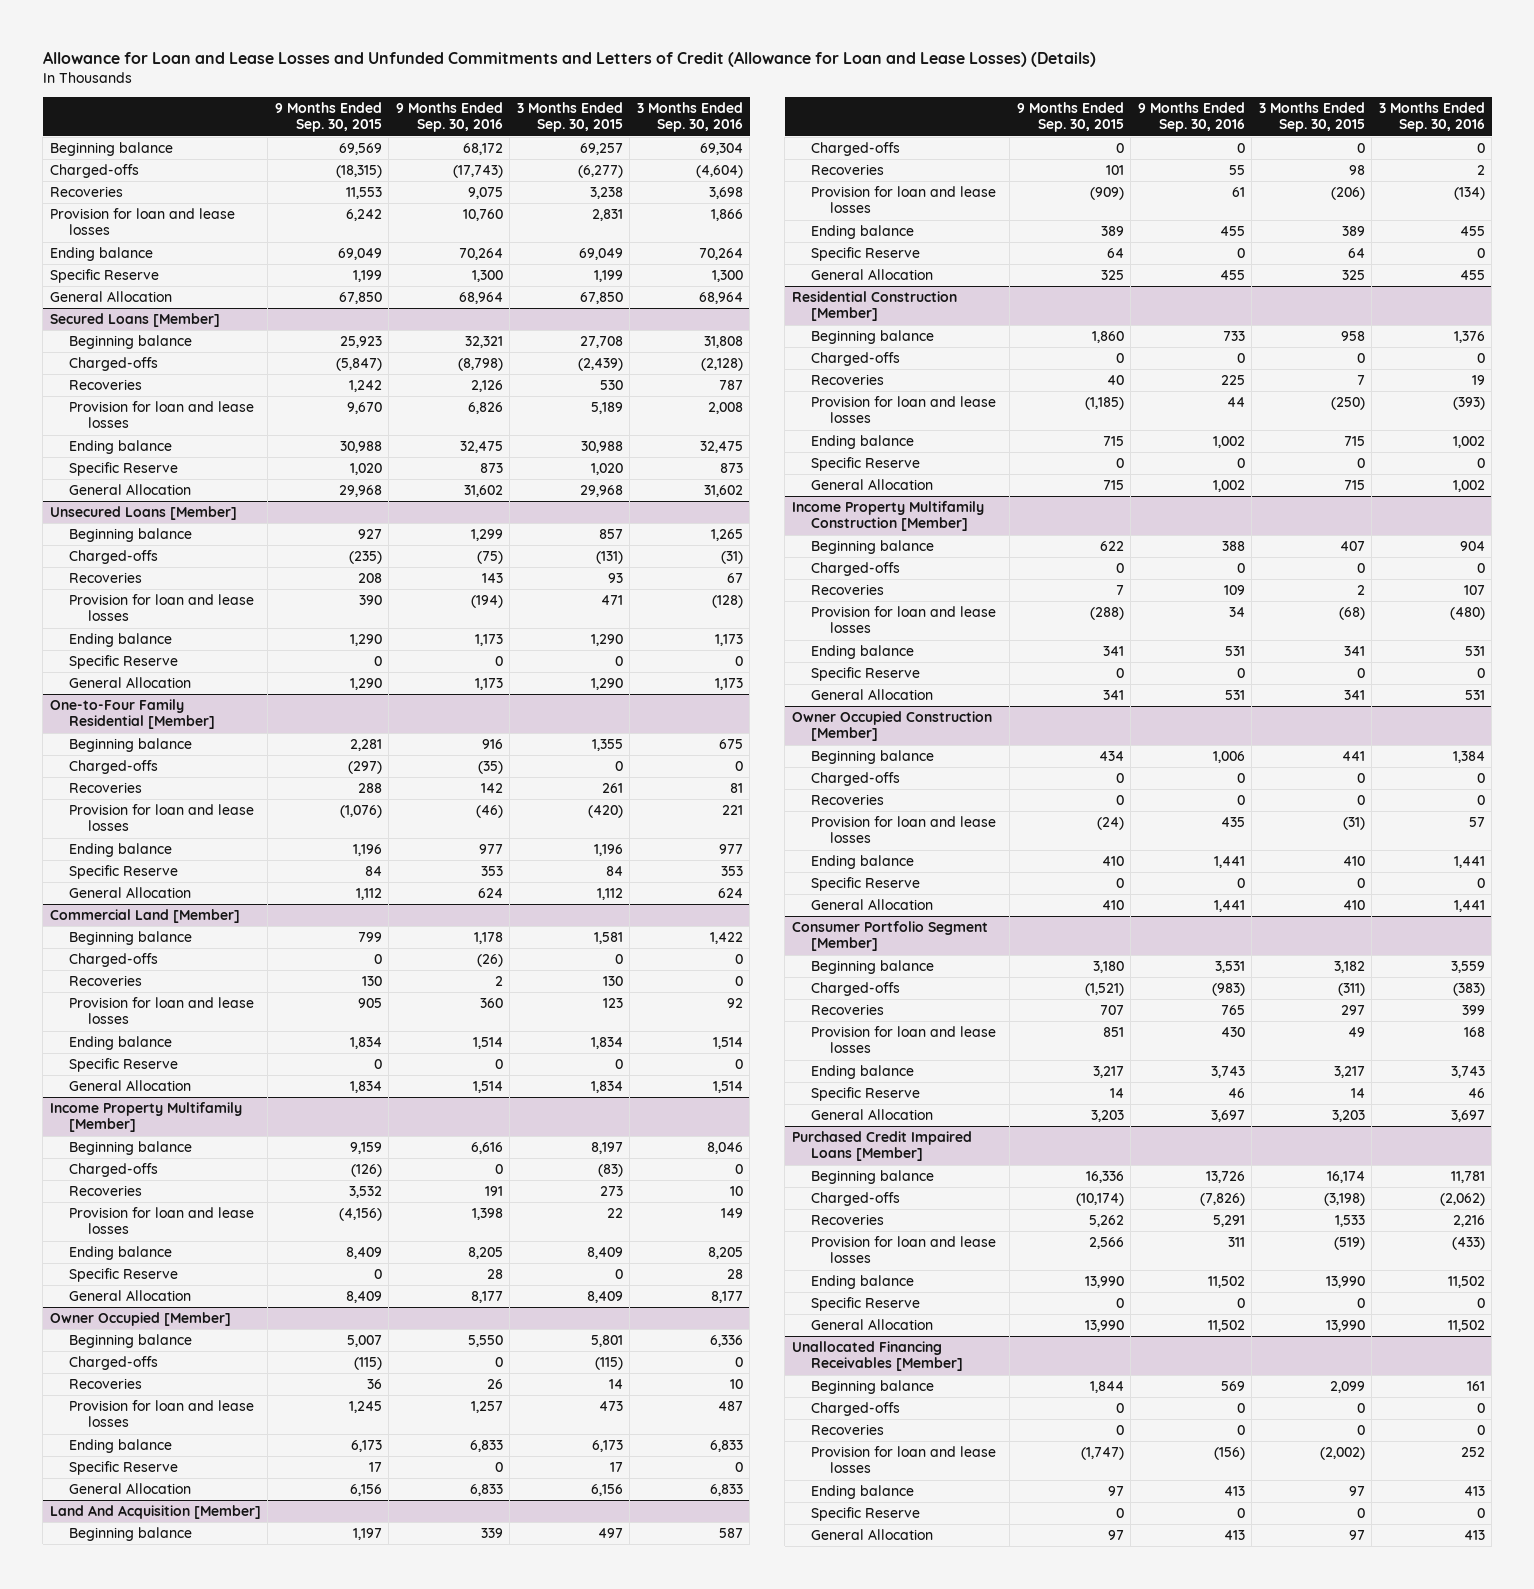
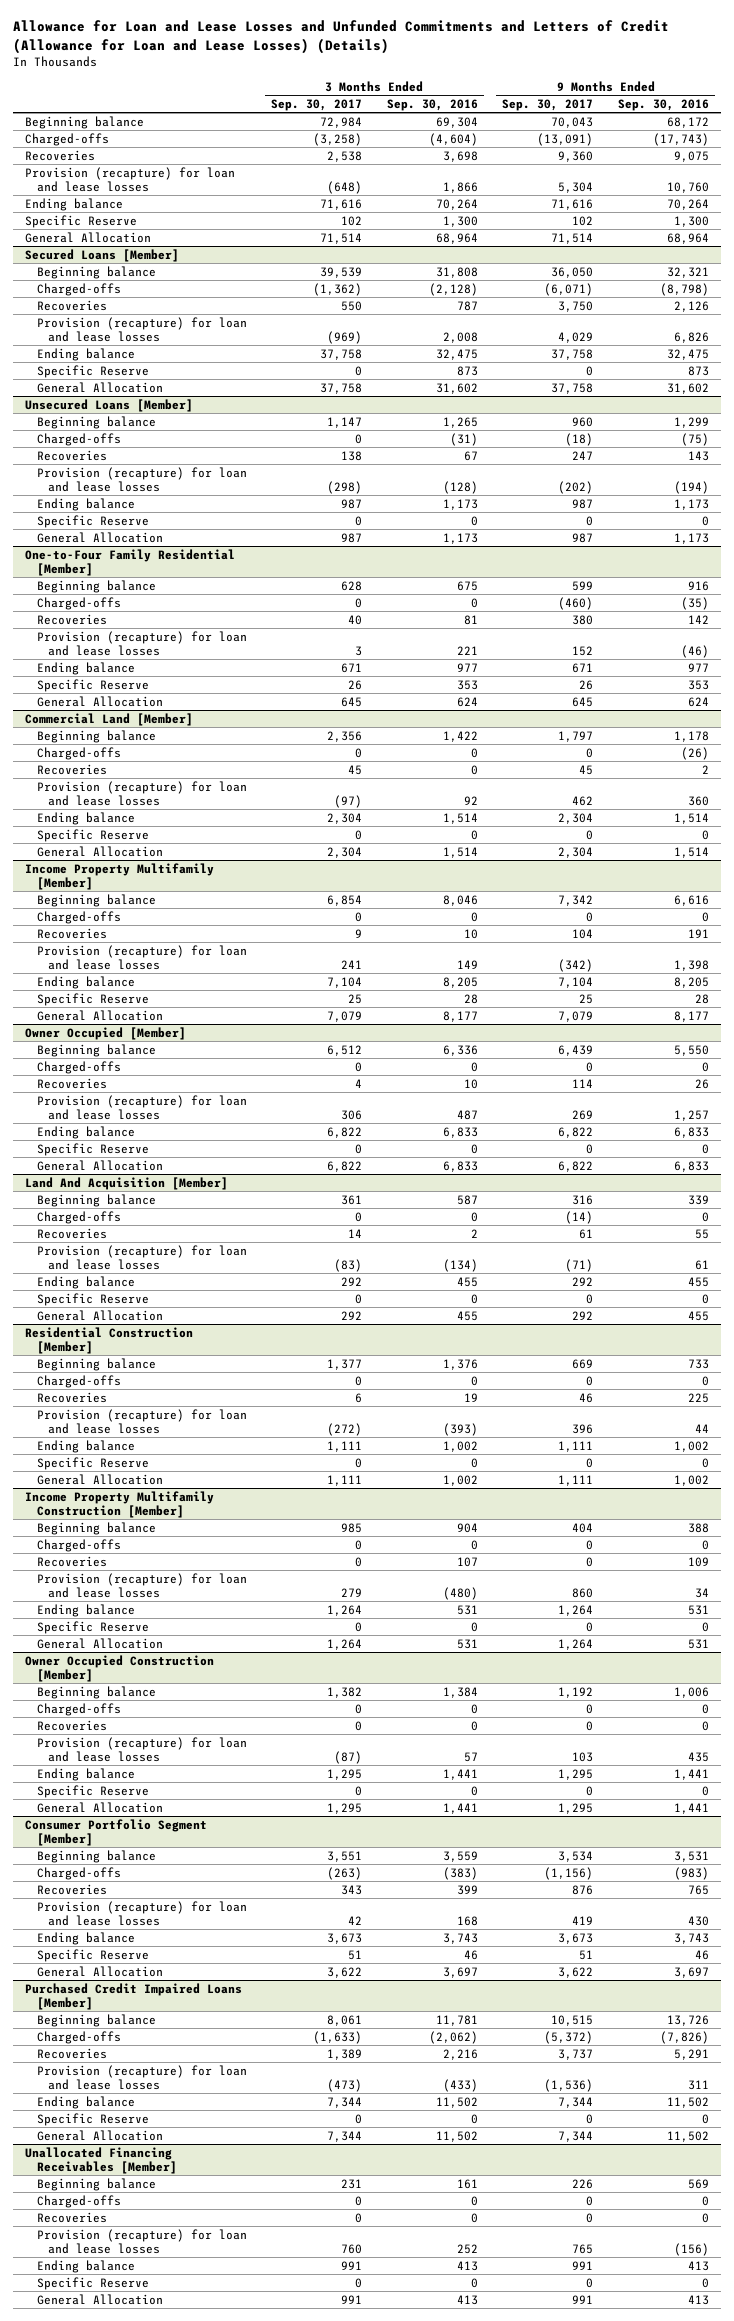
[274,102,382,133] 9 Months Ended Sep. 30, 2015 -> none
[516,102,623,133] 3 Months Ended Sep. 30, 2015 -> none
none -> [271,98,363,111] Sep. 30, 2017
none -> [502,98,594,111] Sep. 30, 2017
[49,208,235,236] Provision for loan and lease losses -> [25,166,236,192] Provision (recapture) for loan and lease losses
[68,401,254,429] Provision for loan and lease losses -> [36,316,247,342] Provision (recapture) for loan and lease losses
[68,594,254,622] Provision for loan and lease losses -> [36,466,247,492] Provision (recapture) for loan and lease losses
[68,804,254,832] Provision for loan and lease losses -> [36,630,247,656] Provision (recapture) for loan and lease losses
[68,997,254,1025] Provision for loan and lease losses -> [36,780,247,806] Provision (recapture) for loan and lease losses
[68,1207,254,1235] Provision for loan and lease losses -> [36,944,247,970] Provision (recapture) for loan and lease losses
[68,1400,254,1428] Provision for loan and lease losses -> [36,1094,247,1120] Provision (recapture) for loan and lease losses
[810,186,996,214] Provision for loan and lease losses -> [36,1244,247,1270] Provision (recapture) for loan and lease losses
[810,396,996,424] Provision for loan and lease losses -> [36,1408,247,1434] Provision (recapture) for loan and lease losses
[810,606,996,634] Provision for loan and lease losses -> [36,1572,247,1598] Provision (recapture) for loan and lease losses
[810,816,996,844] Provision for loan and lease losses -> [36,1736,247,1762] Provision (recapture) for loan and lease losses
[810,1026,996,1054] Provision for loan and lease losses -> [36,1900,247,1926] Provision (recapture) for loan and lease losses
[810,1236,996,1264] Provision for loan and lease losses -> [36,2064,247,2090] Provision (recapture) for loan and lease losses
[810,1446,996,1474] Provision for loan and lease losses -> [36,2228,247,2254] Provision (recapture) for loan and lease losses

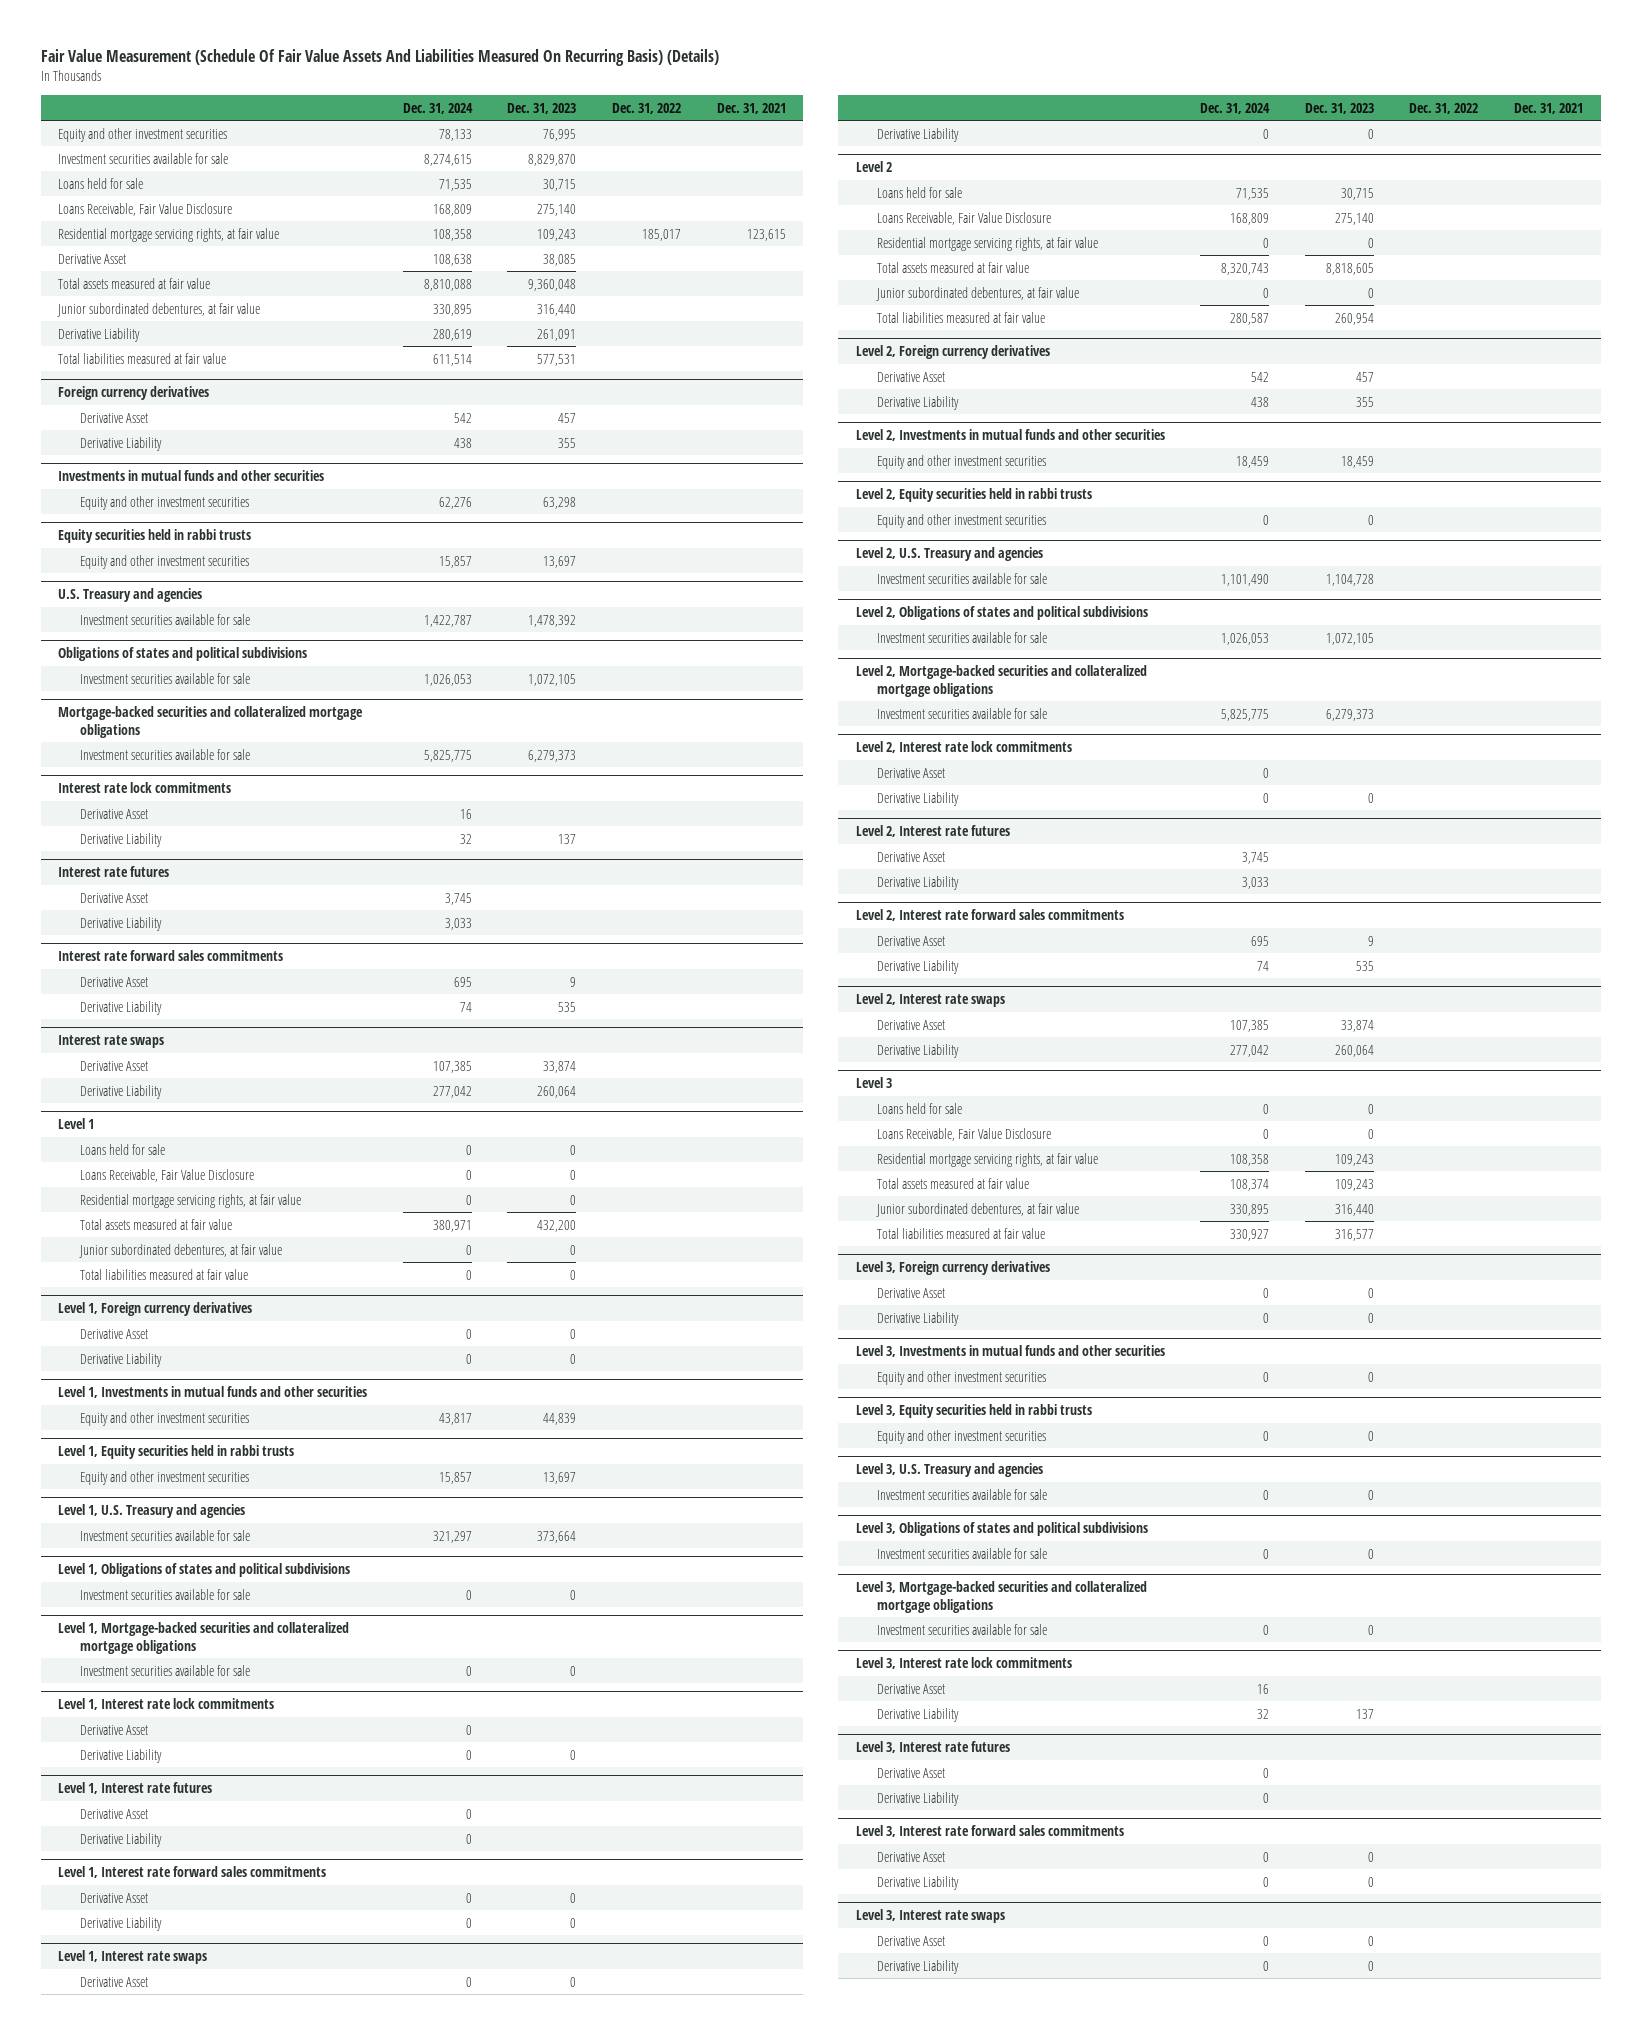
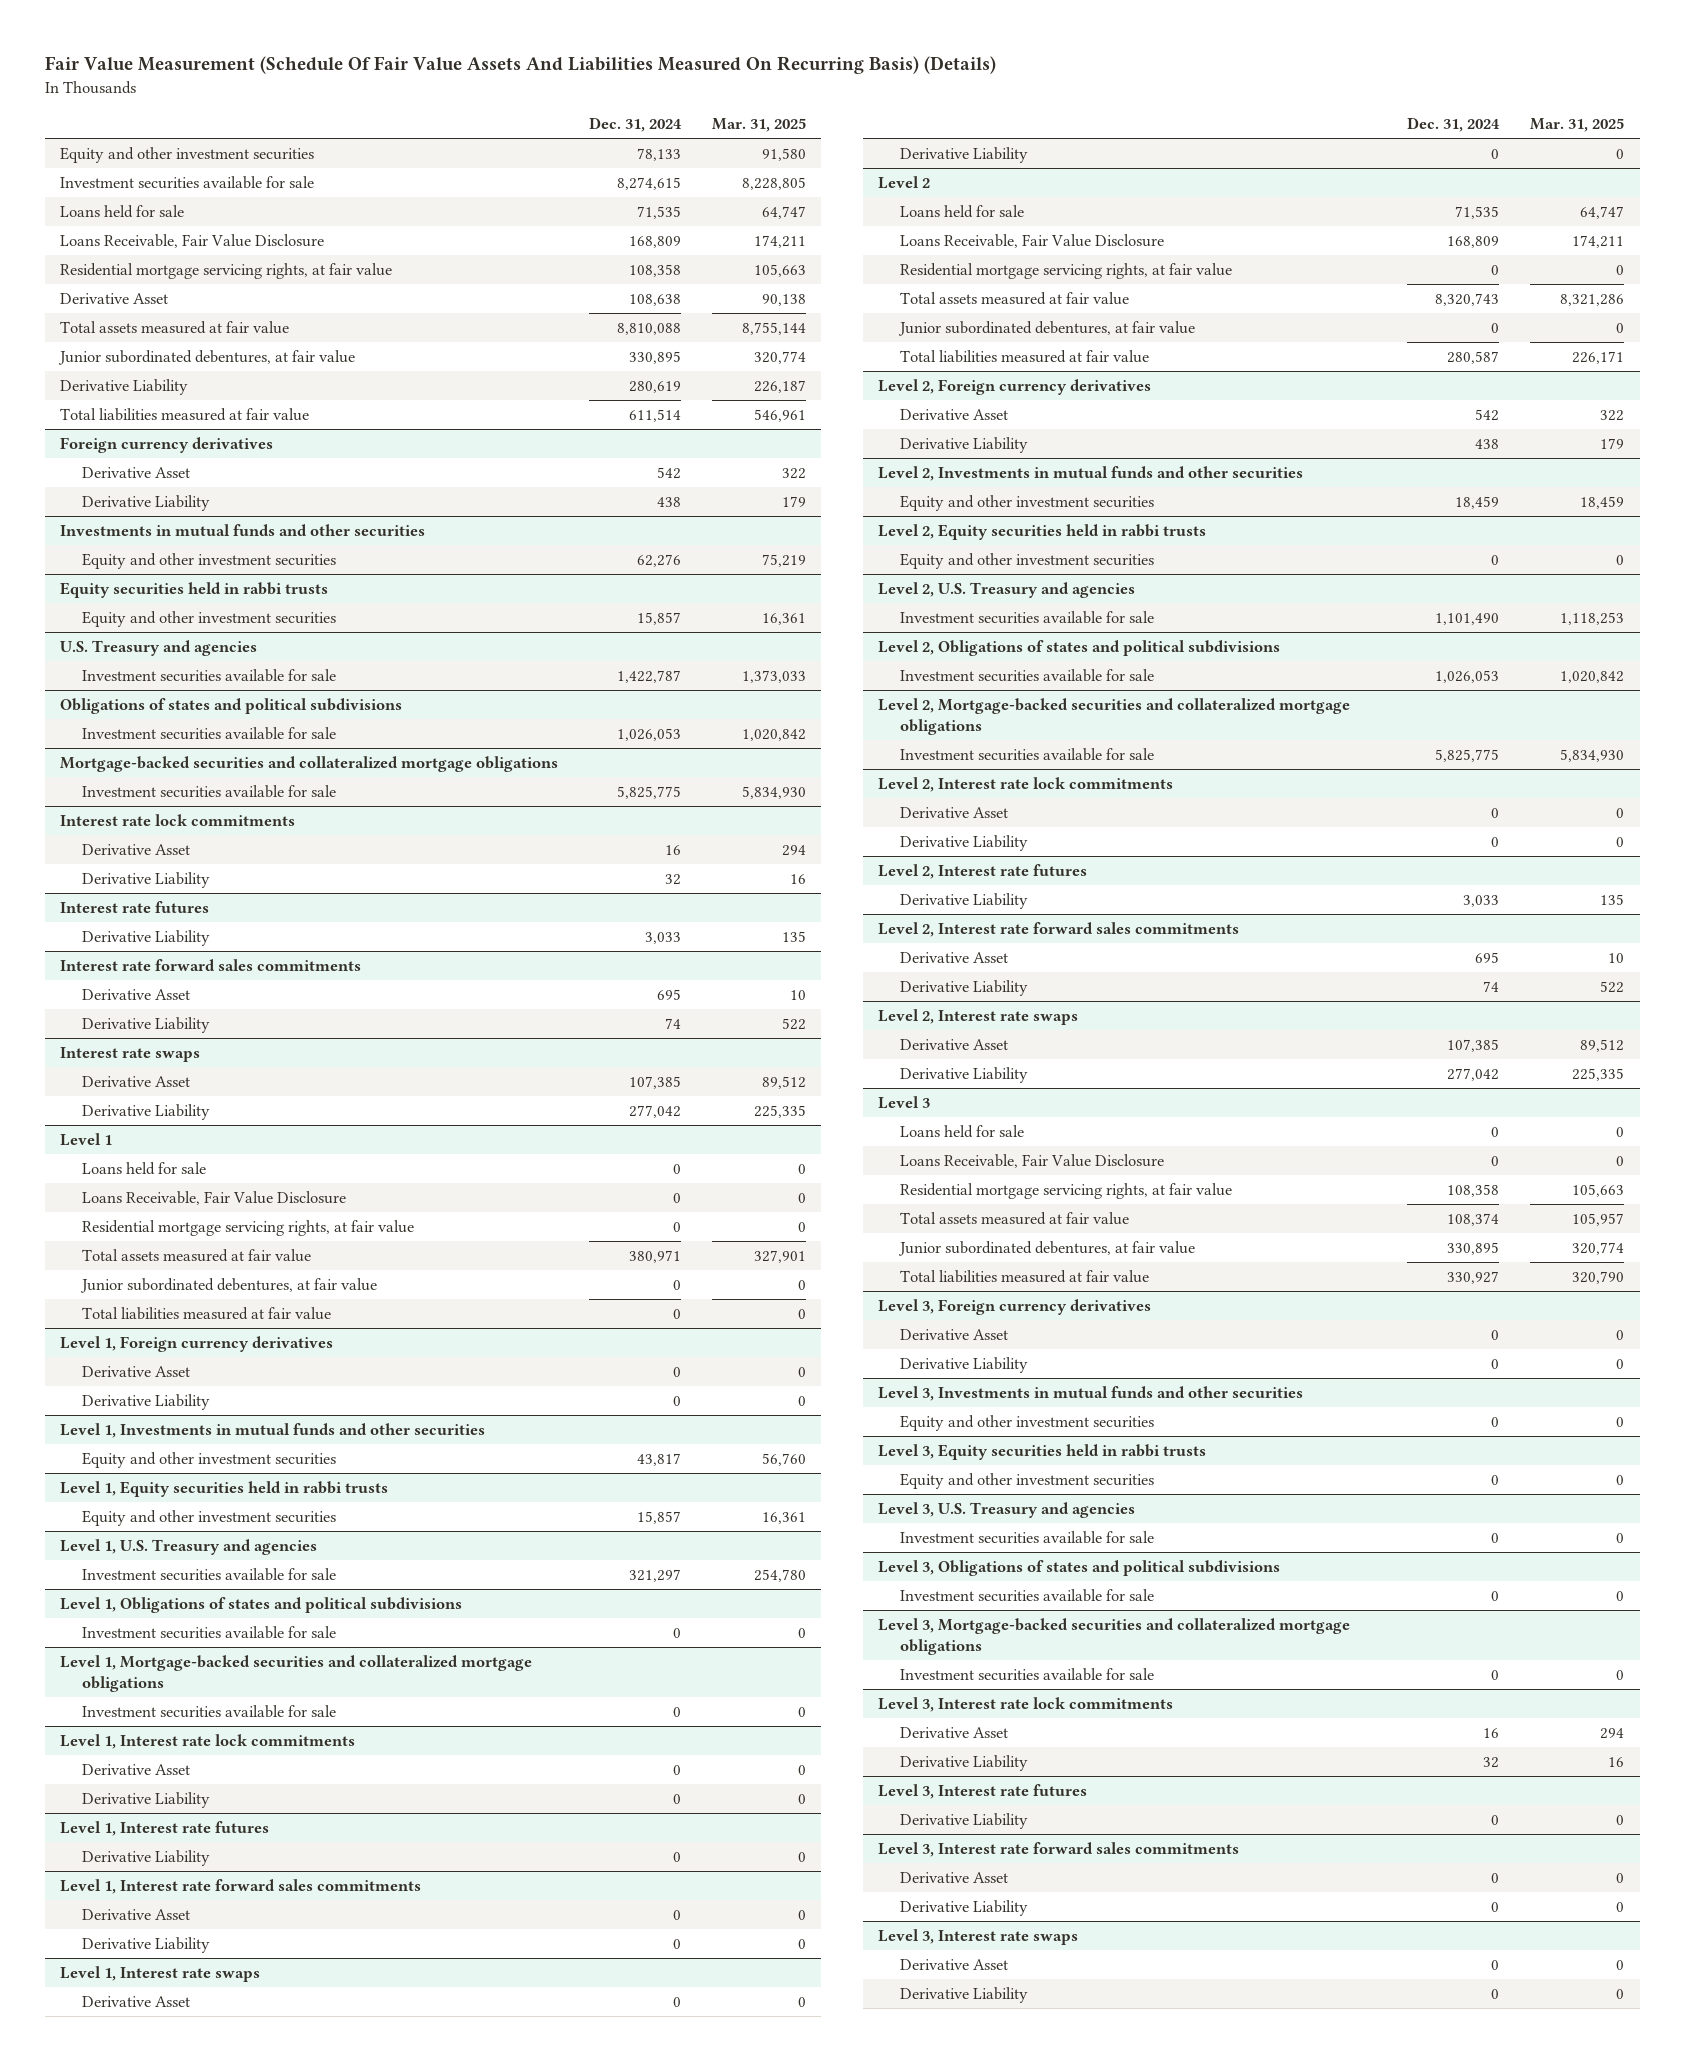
[507,102,577,114] Dec. 31, 2023 -> none
[611,102,681,114] Dec. 31, 2022 -> none
[716,102,786,114] Dec. 31, 2021 -> none
none -> [712,118,807,133] Mar. 31, 2025
[79,892,148,903] Derivative Asset -> none
[79,1808,148,1819] Derivative Asset -> none
[877,851,946,862] Derivative Asset -> none
[877,1767,946,1778] Derivative Asset -> none

